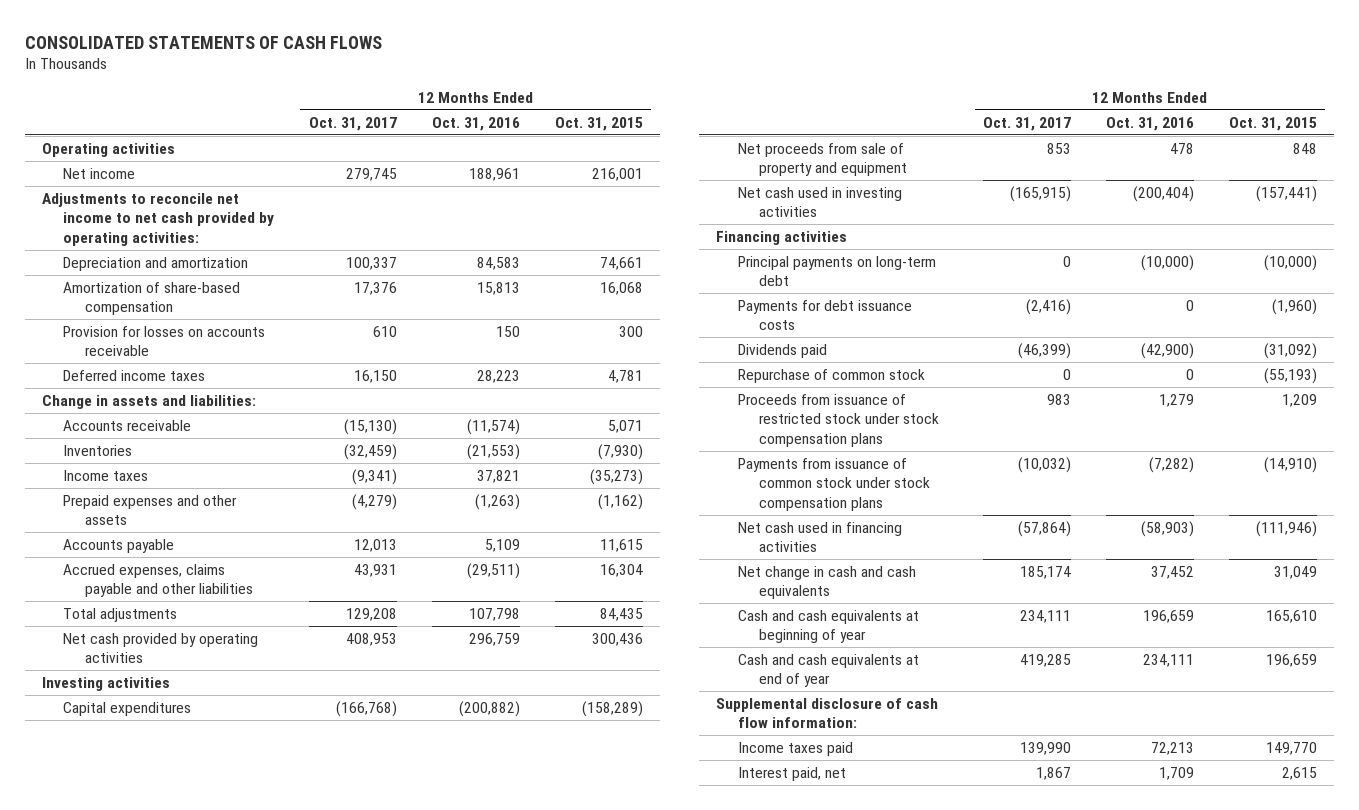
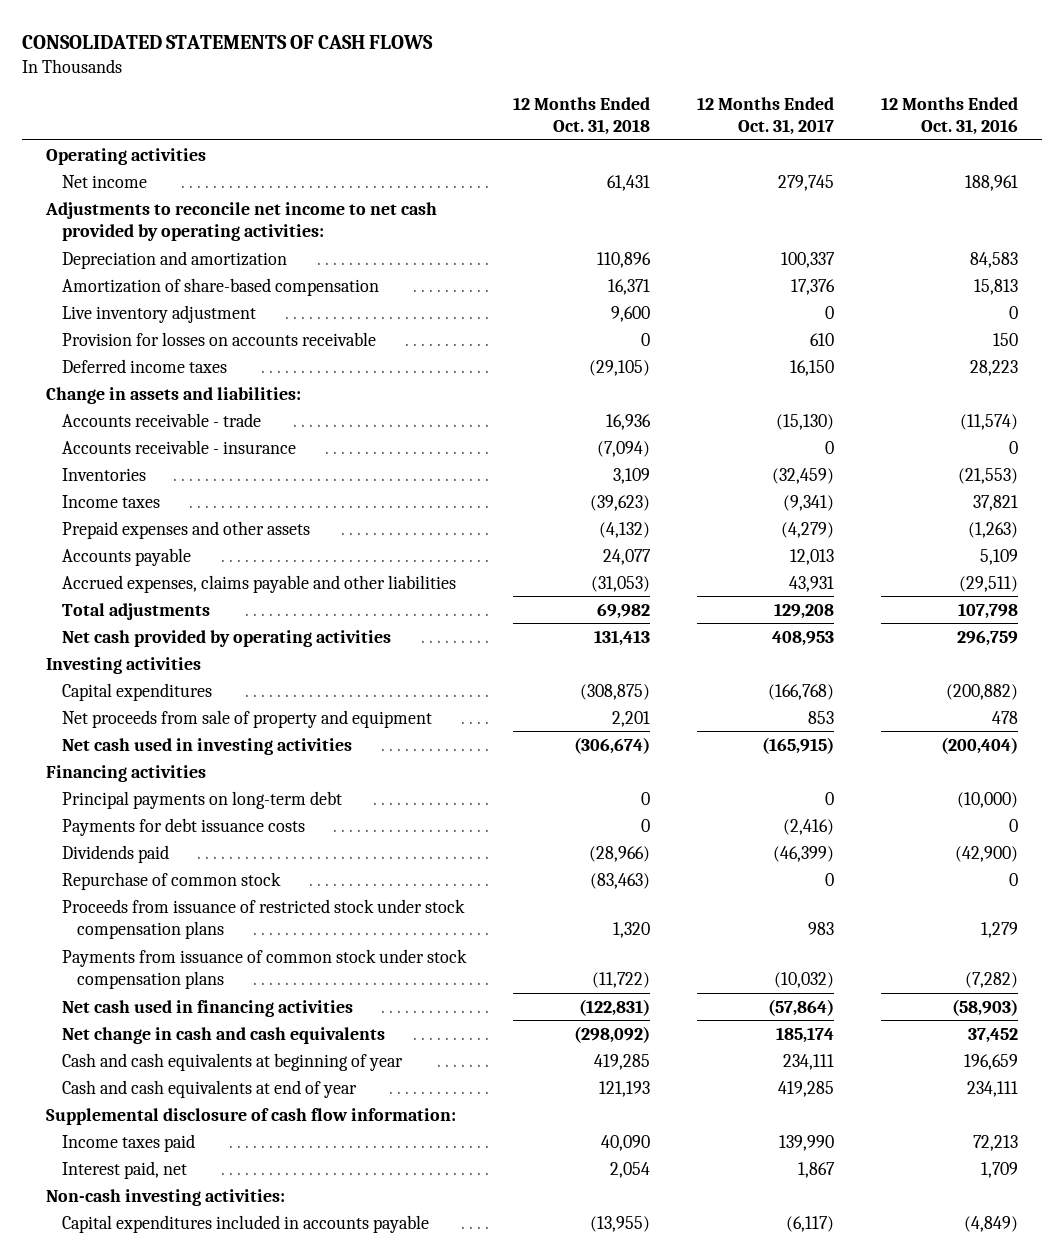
[554,116,643,131] Oct. 31, 2015 -> none
none -> [512,96,650,136] 12 Months Ended Oct. 31, 2018
none -> [61,304,256,323] Live inventory adjustment
[63,419,192,431] Accounts receivable -> [61,412,261,427] Accounts receivable - trade
none -> [61,439,296,454] Accounts receivable - insurance
none -> [45,1188,285,1206] Non-cash investing activities:
none -> [61,1214,429,1233] Capital expenditures included in accounts payable

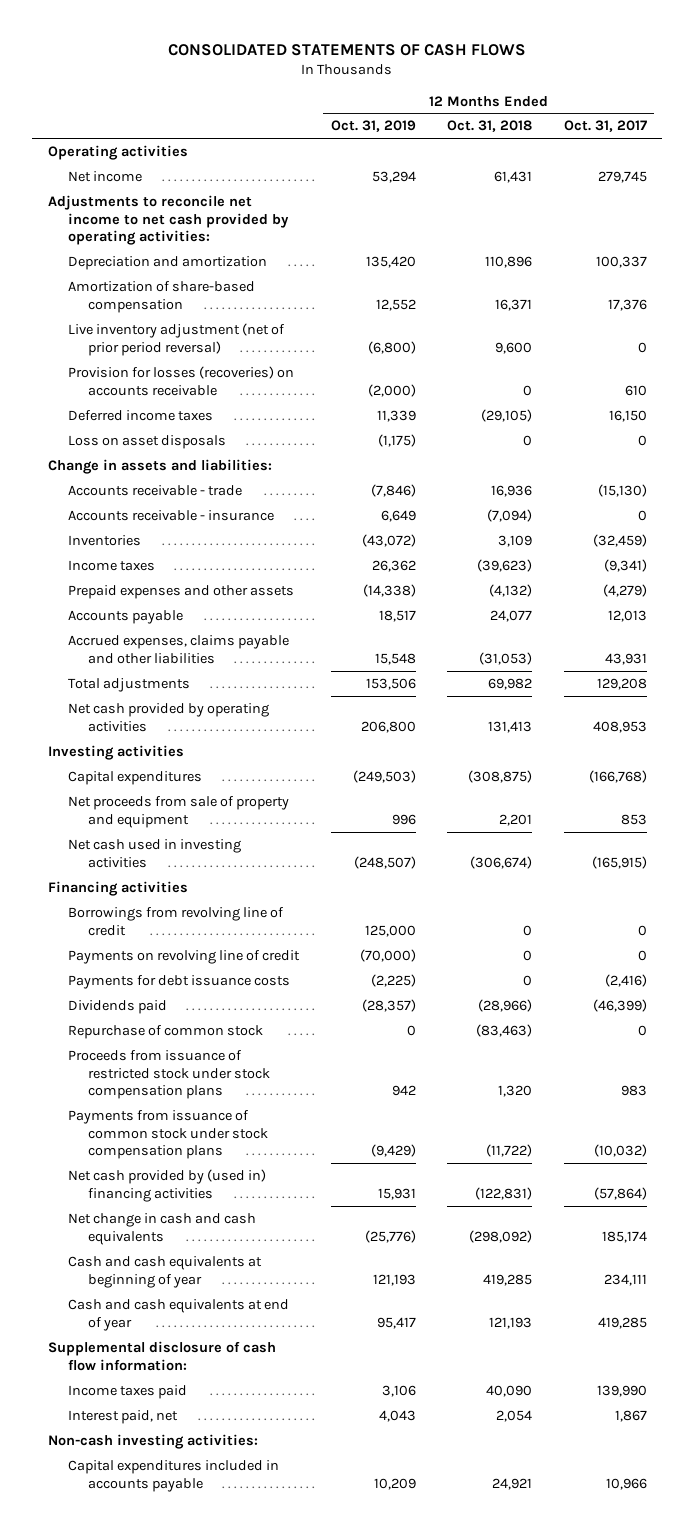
[881,96,1019,136] 12 Months Ended Oct. 31, 2016 -> none
none -> [330,120,416,133] Oct. 31, 2019
[61,304,256,323] Live inventory adjustment -> [68,322,286,356] Live inventory adjustment (net of prior period reversal)
[61,331,376,346] Provision for losses on accounts receivable -> [68,365,295,396] Provision for losses (recoveries) on accounts receivable
none -> [68,434,227,449] Loss on asset disposals
[61,790,342,809] Principal payments on long-term debt -> none
none -> [68,906,285,936] Borrowings from revolving line of credit
none -> [68,949,301,964] Payments on revolving line of credit
[61,999,353,1017] Net cash used in financing activities -> [68,1168,267,1202] Net cash provided by (used in) financing activities
[589,1215,650,1232] (13,955) -> [492,1477,533,1490] 24,921
[785,1215,834,1232] (6,117) -> [605,1477,647,1490] 10,966

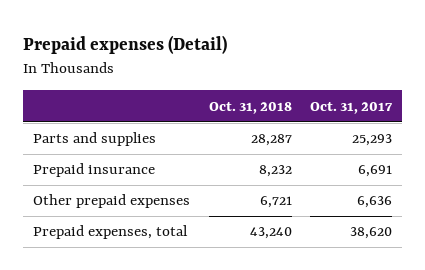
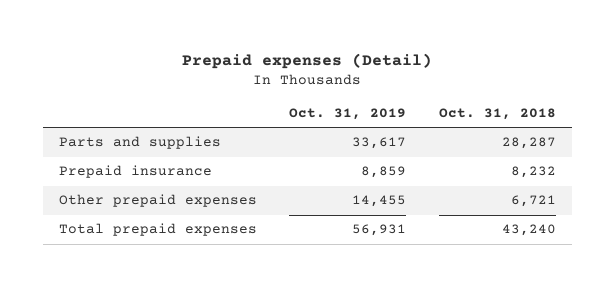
[310,101,394,114] Oct. 31, 2017 -> none
none -> [289,108,407,121] Oct. 31, 2019
[32,225,188,240] Prepaid expenses, total -> [58,223,257,237] Total prepaid expenses

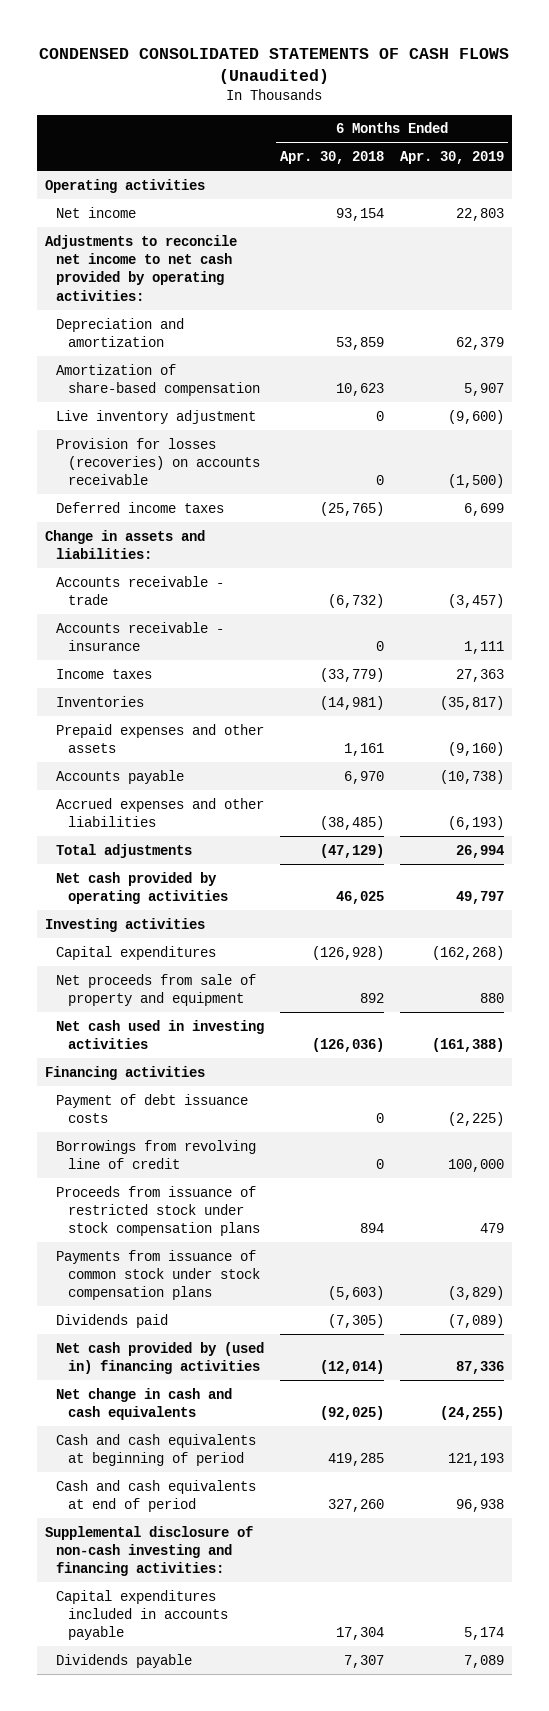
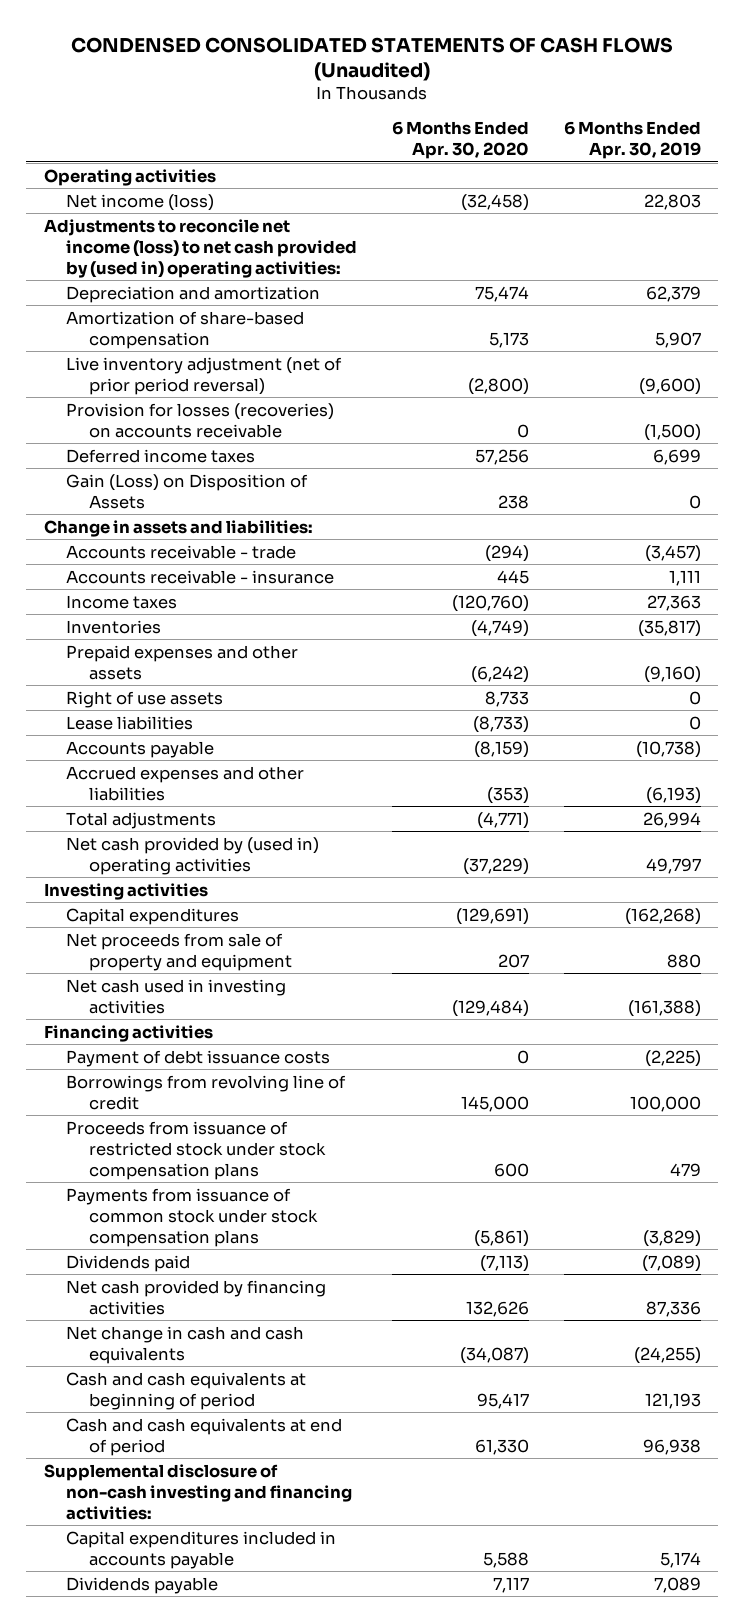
[280,150,385,164] Apr. 30, 2018 -> none
none -> [392,121,530,160] 6 Months Ended Apr. 30, 2020
[56,206,137,218] Net income -> [66,193,215,211] Net income (loss)
[44,234,237,301] Adjustments to reconcile net income to net cash provided by operating activities: -> [43,218,358,278] Adjustments to reconcile net income (loss) to net cash provided by (used in) operating activities:
[56,409,257,424] Live inventory adjustment -> none
none -> [66,356,343,395] Live inventory adjustment (net of prior period reversal)
none -> [66,473,309,509] Gain (Loss) on Disposition of Assets
none -> [66,690,224,708] Right of use assets
none -> [66,715,194,730] Lease liabilities
[56,871,228,904] Net cash provided by operating activities -> [66,836,320,875] Net cash provided by (used in) operating activities
[56,1341,265,1374] Net cash provided by (used in) financing activities -> [66,1279,327,1315] Net cash provided by financing activities

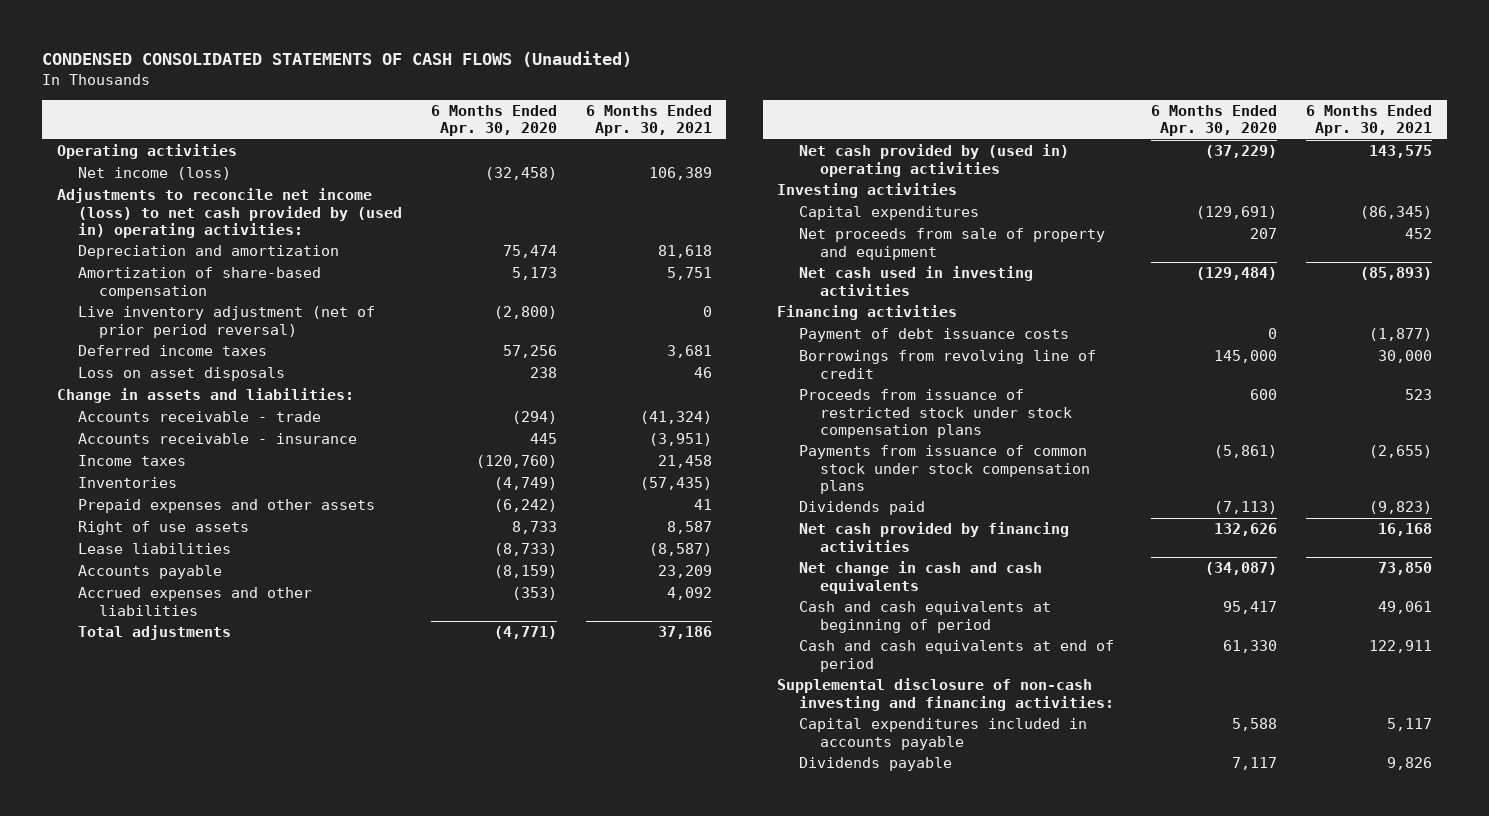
[563,121,701,160] 6 Months Ended Apr. 30, 2019 -> none
none -> [585,105,712,137] 6 Months Ended Apr. 30, 2021
[66,402,335,438] Provision for losses (recoveries) on accounts receivable -> none
[66,473,309,509] Gain (Loss) on Disposition of Assets -> [77,367,285,382] Loss on asset disposals

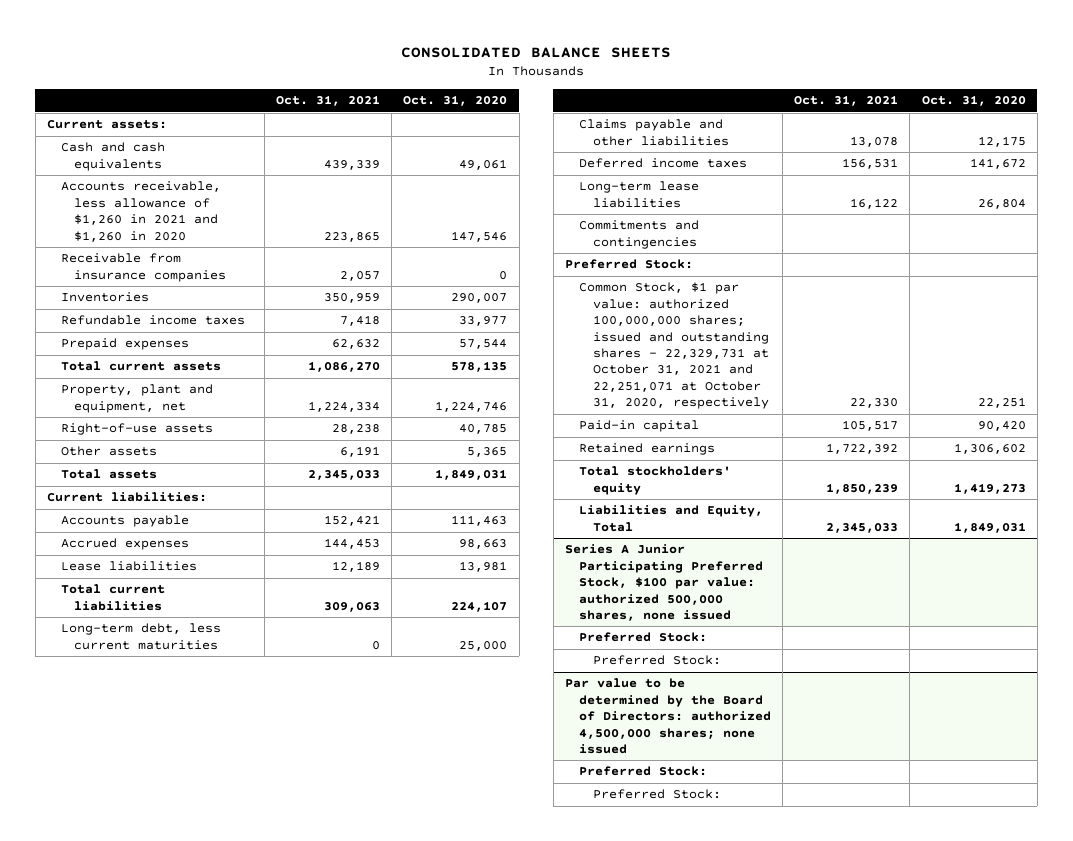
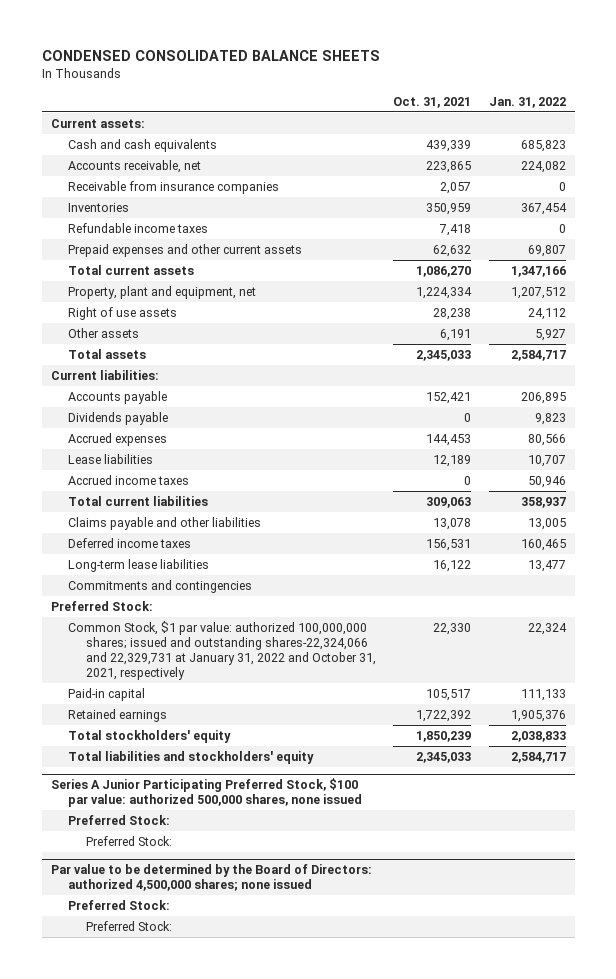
[401,46,672,58] CONSOLIDATED BALANCE SHEETS -> [41,50,380,62] CONDENSED CONSOLIDATED BALANCE SHEETS
[403,95,508,107] Oct. 31, 2020 -> none
none -> [488,96,566,108] Jan. 31, 2022
[60,181,221,242] Accounts receivable, less allowance of $1,260 in 2021 and $1,260 in 2020 -> [68,159,202,173] Accounts receivable, net
[60,338,189,351] Prepaid expenses -> [68,243,303,257] Prepaid expenses and other current assets
[60,423,213,436] Right-of-use assets -> [68,306,178,320] Right of use assets
none -> [68,411,169,425] Dividends payable
none -> [68,474,190,485] Accrued income taxes
[60,623,221,650] Long-term debt, less current maturities -> none
[578,282,769,410] Common Stock, $1 par value: authorized 100,000,000 shares; issued and outstanding shares - 22,329,731 at October 31, 2021 and 22,251,071 at October 31, 2020, respectively -> [68,620,376,680] Common Stock, $1 par value: authorized 100,000,000 shares; issued and outstanding shares-22,324,066 and 22,329,731 at January 31, 2022 and October 31, 2021, respectively
[578,505,763,532] Liabilities and Equity, Total -> [68,750,315,764] Total liabilities and stockholders' equity

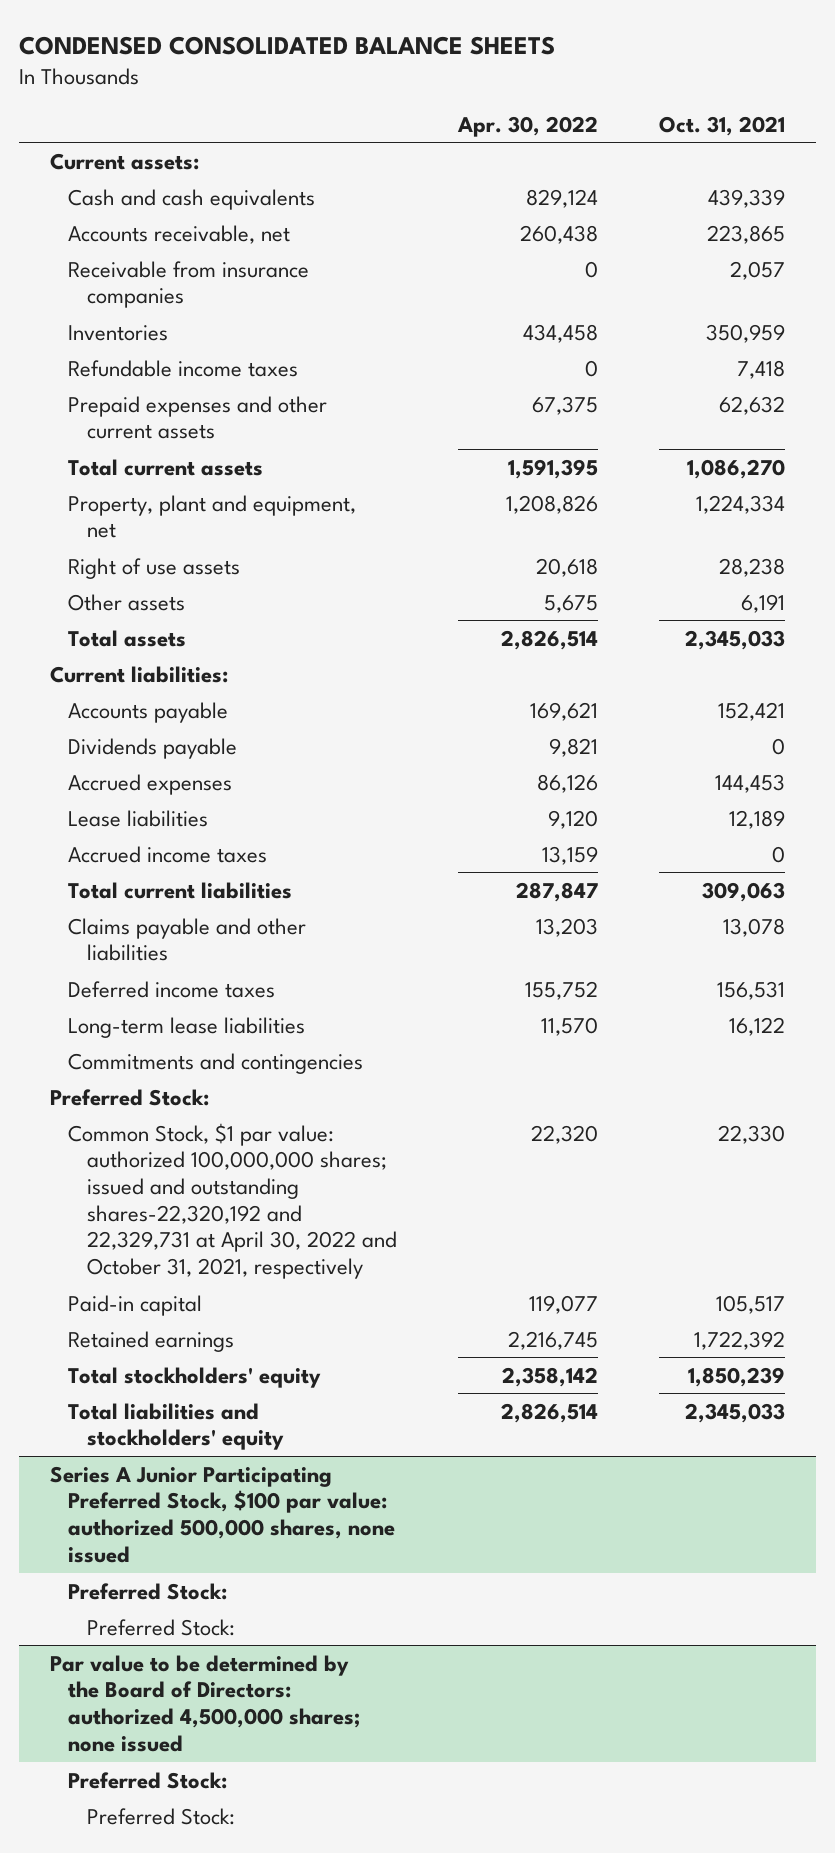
[488,96,566,108] Jan. 31, 2022 -> none
none -> [457,115,599,137] Apr. 30, 2022
[68,620,376,680] Common Stock, $1 par value: authorized 100,000,000 shares; issued and outstanding shares-22,324,066 and 22,329,731 at January 31, 2022 and October 31, 2021, respectively -> [68,1122,397,1280] Common Stock, $1 par value: authorized 100,000,000 shares; issued and outstanding shares-22,320,192 and 22,329,731 at April 30, 2022 and October 31, 2021, respectively

